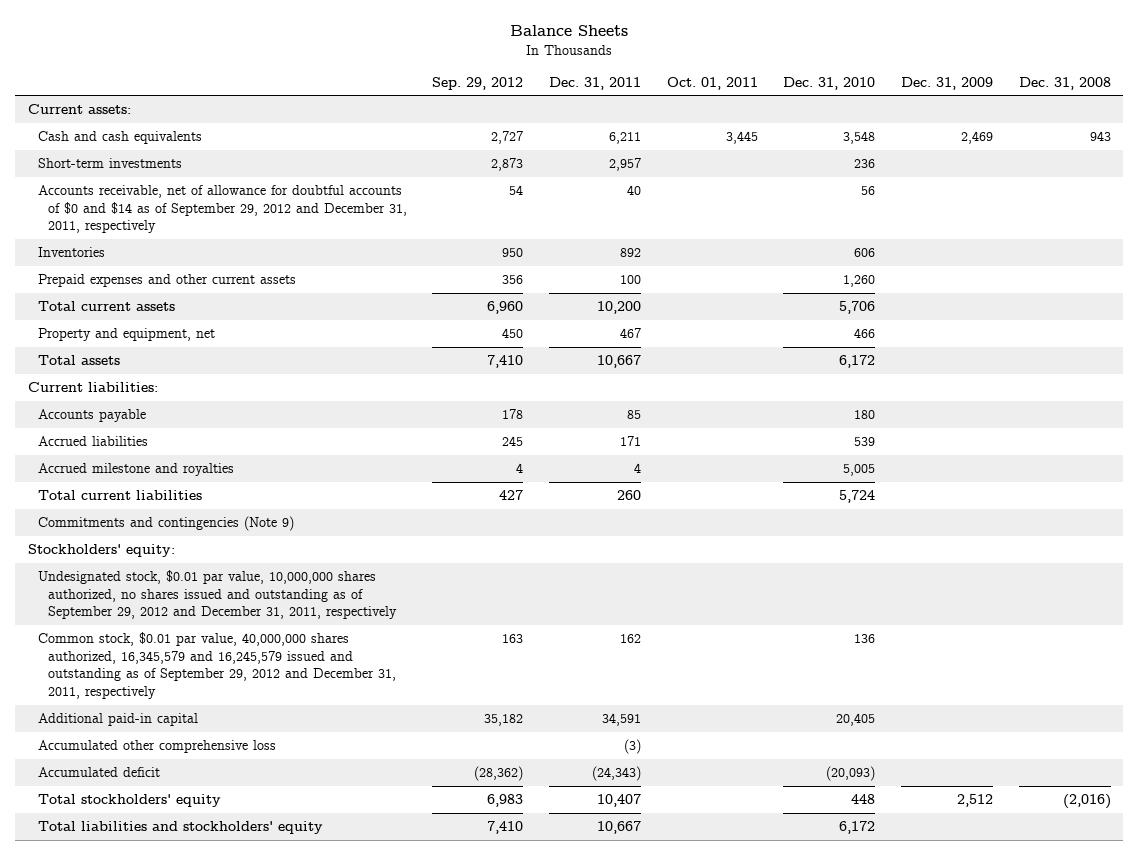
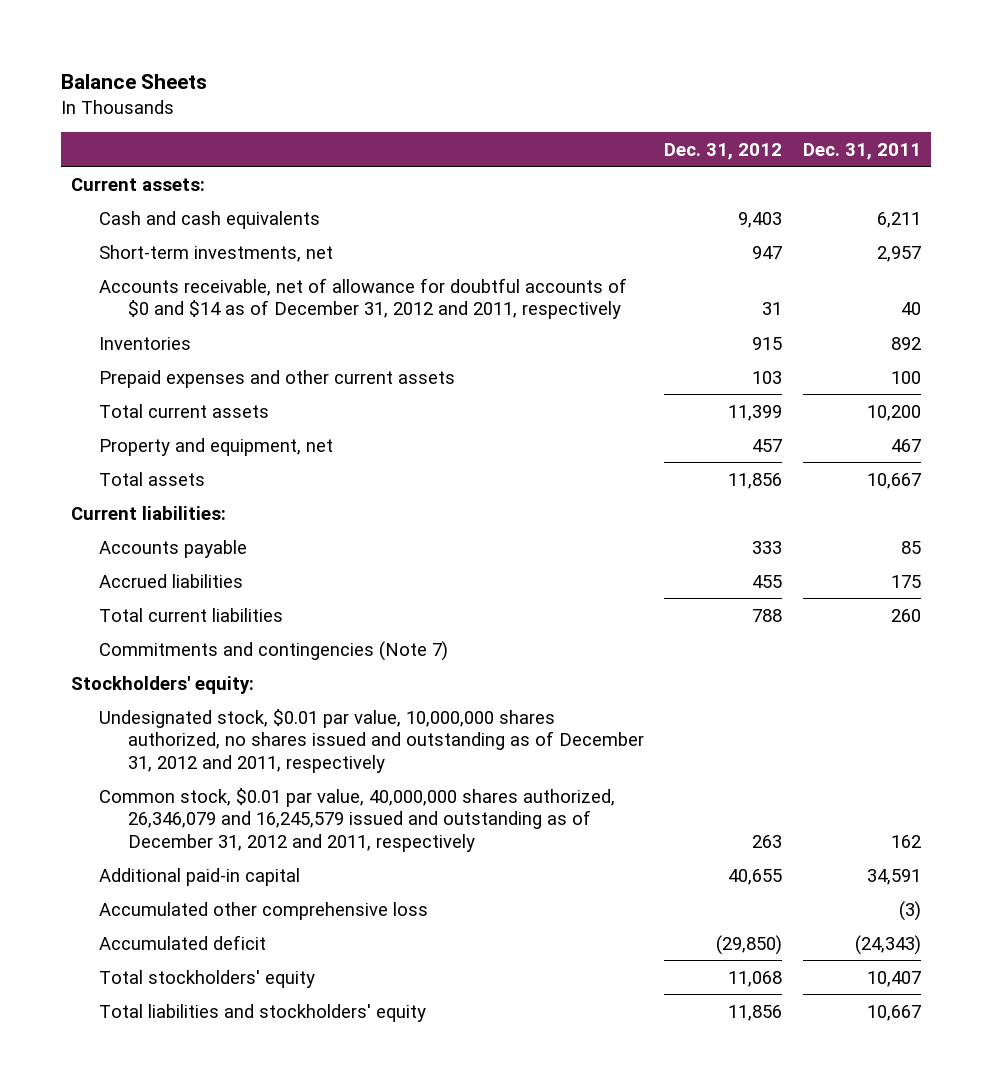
[432,76,524,90] Sep. 29, 2012 -> none
[666,76,758,90] Oct. 01, 2011 -> none
[783,76,876,90] Dec. 31, 2010 -> none
[900,76,993,90] Dec. 31, 2009 -> none
[1018,76,1111,90] Dec. 31, 2008 -> none
none -> [664,142,783,160] Dec. 31, 2012
[37,158,182,169] Short-term investments -> [99,244,334,262] Short-term investments, net
[37,185,407,234] Accounts receivable, net of allowance for doubtful accounts of $0 and $14 as of September 29, 2012 and December 31, 2011, respectively -> [99,277,628,320] Accounts receivable, net of allowance for doubtful accounts of $0 and $14 as of December 31, 2012 and 2011, respectively
[37,463,234,477] Accrued milestone and royalties -> none
[620,436,642,447] 171 -> [890,574,921,588] 175
[37,516,294,532] Commitments and contingencies (Note 9) -> [99,640,449,661] Commitments and contingencies (Note 7)
[37,570,397,620] Undesignated stock, $0.01 par value, 10,000,000 shares authorized, no shares issued and outstanding as of September 29, 2012 and December 31, 2011, respectively -> [99,708,644,773] Undesignated stock, $0.01 par value, 10,000,000 shares authorized, no shares issued and outstanding as of December 31, 2012 and 2011, respectively
[37,632,396,699] Common stock, $0.01 par value, 40,000,000 shares authorized, 16,345,579 and 16,245,579 issued and outstanding as of September 29, 2012 and December 31, 2011, respectively -> [99,787,616,852] Common stock, $0.01 par value, 40,000,000 shares authorized, 26,346,079 and 16,245,579 issued and outstanding as of December 31, 2012 and 2011, respectively

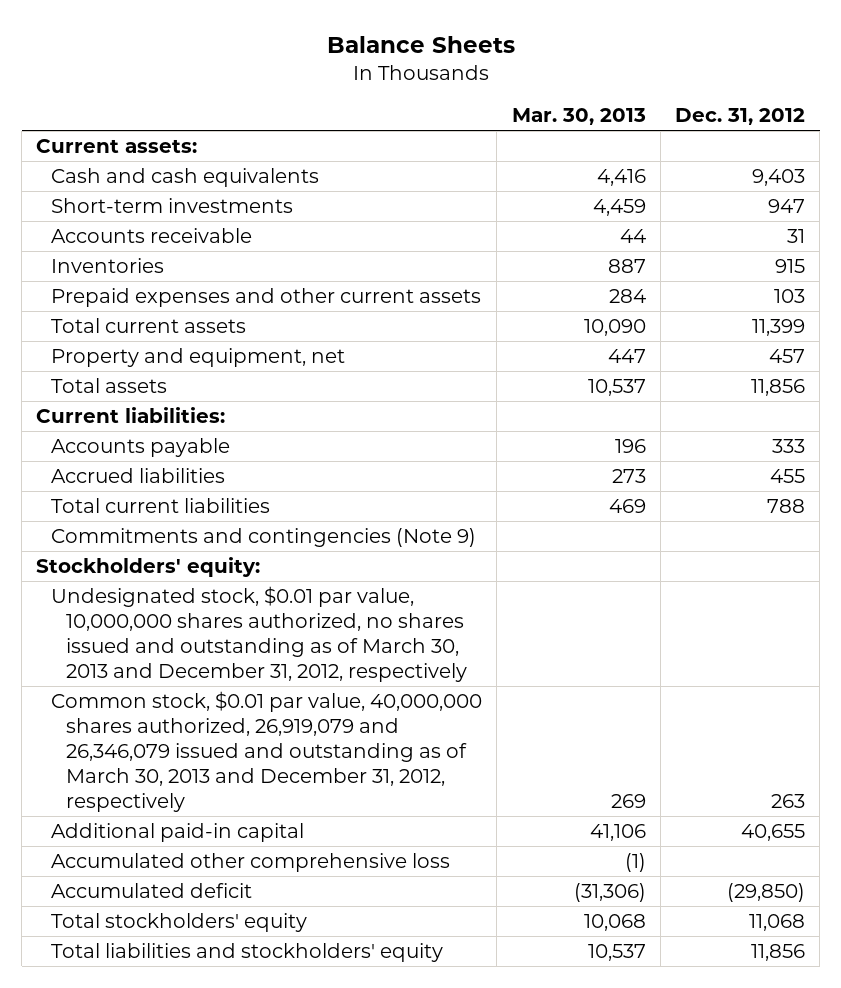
[802,142,921,160] Dec. 31, 2011 -> none
none -> [511,108,646,126] Mar. 30, 2013
[99,244,334,262] Short-term investments, net -> [51,198,294,214] Short-term investments
[99,277,628,320] Accounts receivable, net of allowance for doubtful accounts of $0 and $14 as of December 31, 2012 and 2011, respectively -> [51,228,253,244] Accounts receivable
[99,640,449,661] Commitments and contingencies (Note 7) -> [51,528,477,548] Commitments and contingencies (Note 9)
[99,708,644,773] Undesignated stock, $0.01 par value, 10,000,000 shares authorized, no shares issued and outstanding as of December 31, 2012 and 2011, respectively -> [51,586,467,683] Undesignated stock, $0.01 par value, 10,000,000 shares authorized, no shares issued and outstanding as of March 30, 2013 and December 31, 2012, respectively
[99,787,616,852] Common stock, $0.01 par value, 40,000,000 shares authorized, 26,346,079 and 16,245,579 issued and outstanding as of December 31, 2012 and 2011, respectively -> [51,691,483,813] Common stock, $0.01 par value, 40,000,000 shares authorized, 26,919,079 and 26,346,079 issued and outstanding as of March 30, 2013 and December 31, 2012, respectively

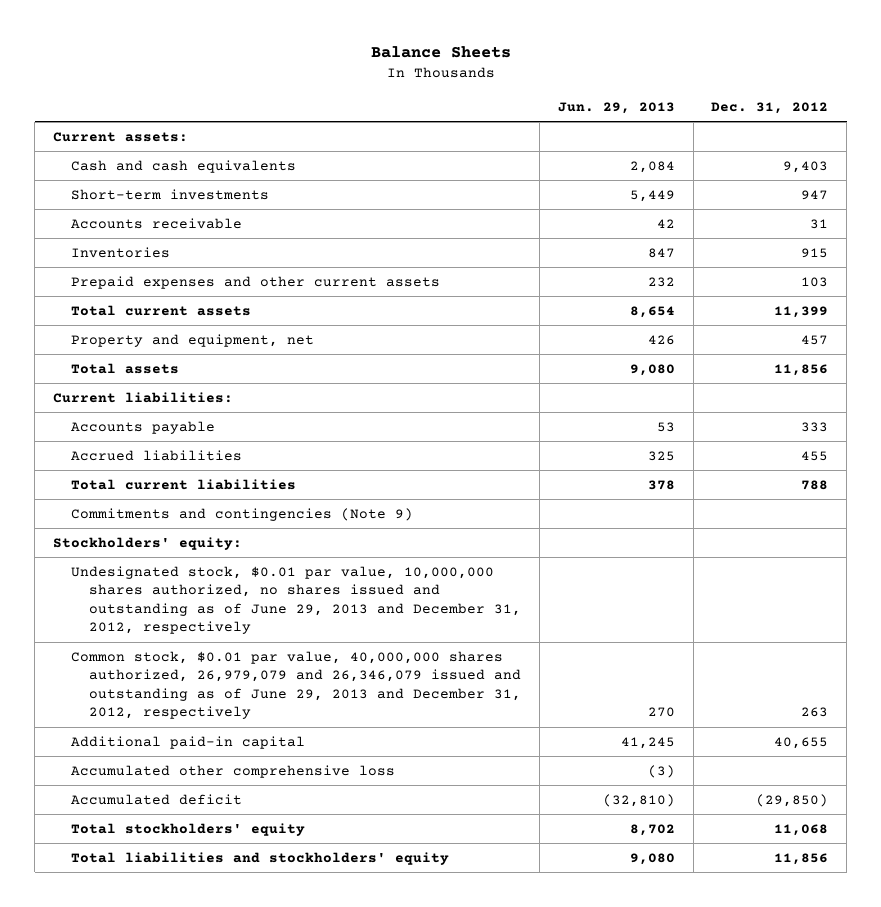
[511,108,646,126] Mar. 30, 2013 -> none
none -> [557,101,675,114] Jun. 29, 2013
[51,586,467,683] Undesignated stock, $0.01 par value, 10,000,000 shares authorized, no shares issued and outstanding as of March 30, 2013 and December 31, 2012, respectively -> [71,565,522,635] Undesignated stock, $0.01 par value, 10,000,000 shares authorized, no shares issued and outstanding as of June 29, 2013 and December 31, 2012, respectively
[51,691,483,813] Common stock, $0.01 par value, 40,000,000 shares authorized, 26,919,079 and 26,346,079 issued and outstanding as of March 30, 2013 and December 31, 2012, respectively -> [71,650,522,720] Common stock, $0.01 par value, 40,000,000 shares authorized, 26,979,079 and 26,346,079 issued and outstanding as of June 29, 2013 and December 31, 2012, respectively

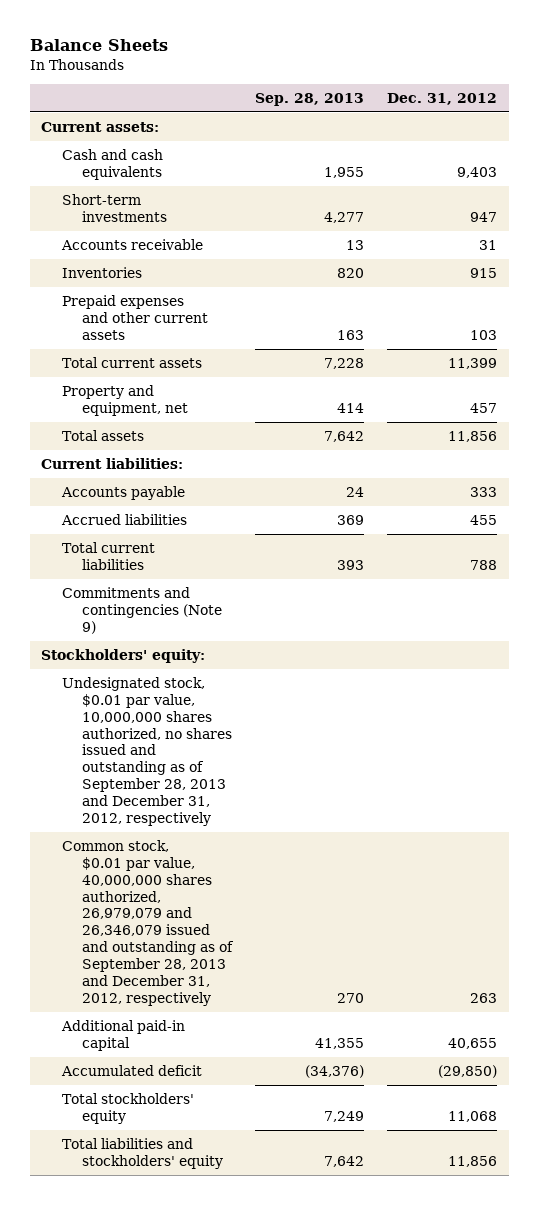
[557,101,675,114] Jun. 29, 2013 -> none
none -> [255,92,365,106] Sep. 28, 2013
[71,565,522,635] Undesignated stock, $0.01 par value, 10,000,000 shares authorized, no shares issued and outstanding as of June 29, 2013 and December 31, 2012, respectively -> [61,676,233,826] Undesignated stock, $0.01 par value, 10,000,000 shares authorized, no shares issued and outstanding as of September 28, 2013 and December 31, 2012, respectively
[71,650,522,720] Common stock, $0.01 par value, 40,000,000 shares authorized, 26,979,079 and 26,346,079 issued and outstanding as of June 29, 2013 and December 31, 2012, respectively -> [61,839,235,1006] Common stock, $0.01 par value, 40,000,000 shares authorized, 26,979,079 and 26,346,079 issued and outstanding as of September 28, 2013 and December 31, 2012, respectively
[71,764,396,778] Accumulated other comprehensive loss -> none

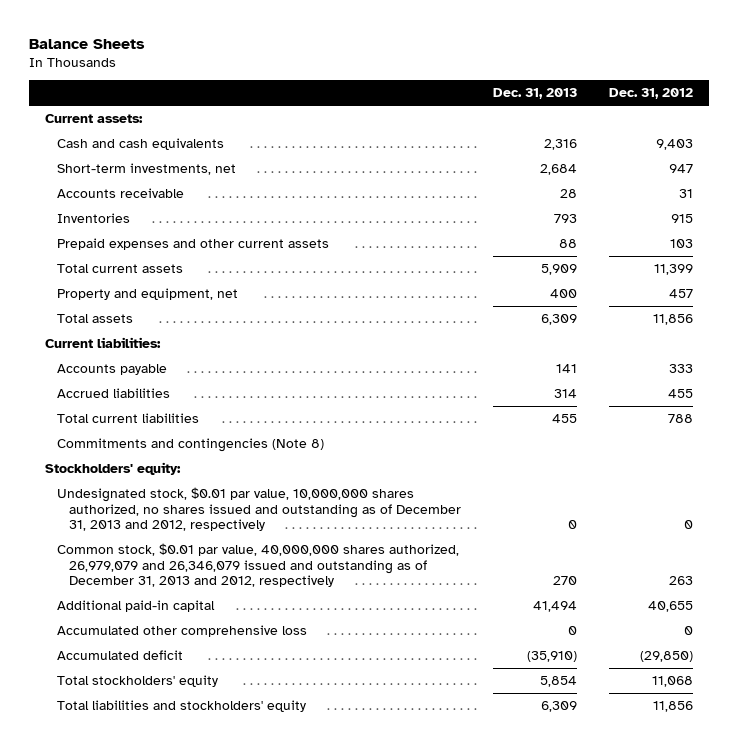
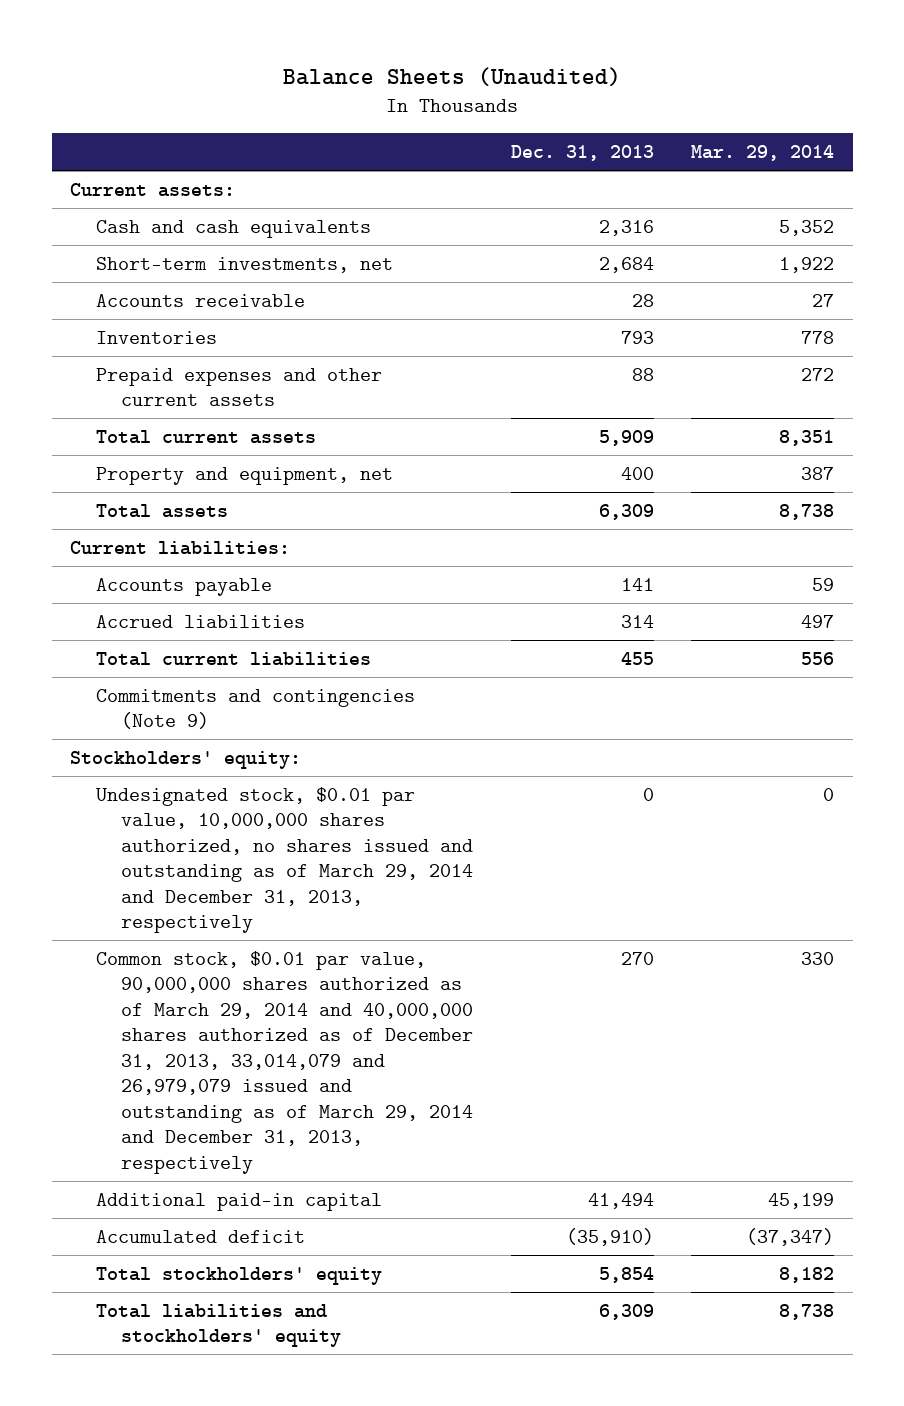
[28,39,145,50] Balance Sheets -> [283,67,622,87] Balance Sheets (Unaudited)
[609,88,694,100] Dec. 31, 2012 -> none
none -> [691,144,835,161] Mar. 29, 2014
[56,437,324,452] Commitments and contingencies (Note 8) -> [95,688,415,730] Commitments and contingencies (Note 9)
[56,486,462,532] Undesignated stock, $0.01 par value, 10,000,000 shares authorized, no shares issued and outstanding as of December 31, 2013 and 2012, respectively -> [95,786,474,934] Undesignated stock, $0.01 par value, 10,000,000 shares authorized, no shares issued and outstanding as of March 29, 2014 and December 31, 2013, respectively
[56,542,459,588] Common stock, $0.01 par value, 40,000,000 shares authorized, 26,979,079 and 26,346,079 issued and outstanding as of December 31, 2013 and 2012, respectively -> [95,950,474,1174] Common stock, $0.01 par value, 90,000,000 shares authorized as of March 29, 2014 and 40,000,000 shares authorized as of December 31, 2013, 33,014,079 and 26,979,079 issued and outstanding as of March 29, 2014 and December 31, 2013, respectively
[56,624,307,637] Accumulated other comprehensive loss -> none

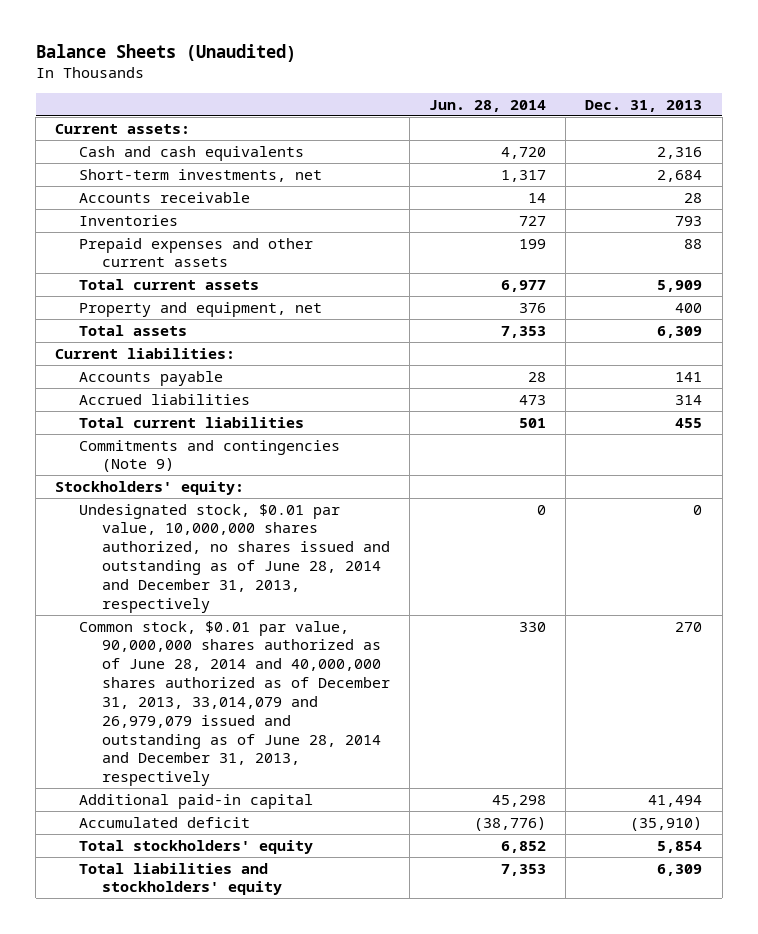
[691,144,835,161] Mar. 29, 2014 -> none
none -> [429,99,547,112] Jun. 28, 2014
[95,786,474,934] Undesignated stock, $0.01 par value, 10,000,000 shares authorized, no shares issued and outstanding as of March 29, 2014 and December 31, 2013, respectively -> [78,503,391,613] Undesignated stock, $0.01 par value, 10,000,000 shares authorized, no shares issued and outstanding as of June 28, 2014 and December 31, 2013, respectively
[95,950,474,1174] Common stock, $0.01 par value, 90,000,000 shares authorized as of March 29, 2014 and 40,000,000 shares authorized as of December 31, 2013, 33,014,079 and 26,979,079 issued and outstanding as of March 29, 2014 and December 31, 2013, respectively -> [78,620,391,787] Common stock, $0.01 par value, 90,000,000 shares authorized as of June 28, 2014 and 40,000,000 shares authorized as of December 31, 2013, 33,014,079 and 26,979,079 issued and outstanding as of June 28, 2014 and December 31, 2013, respectively

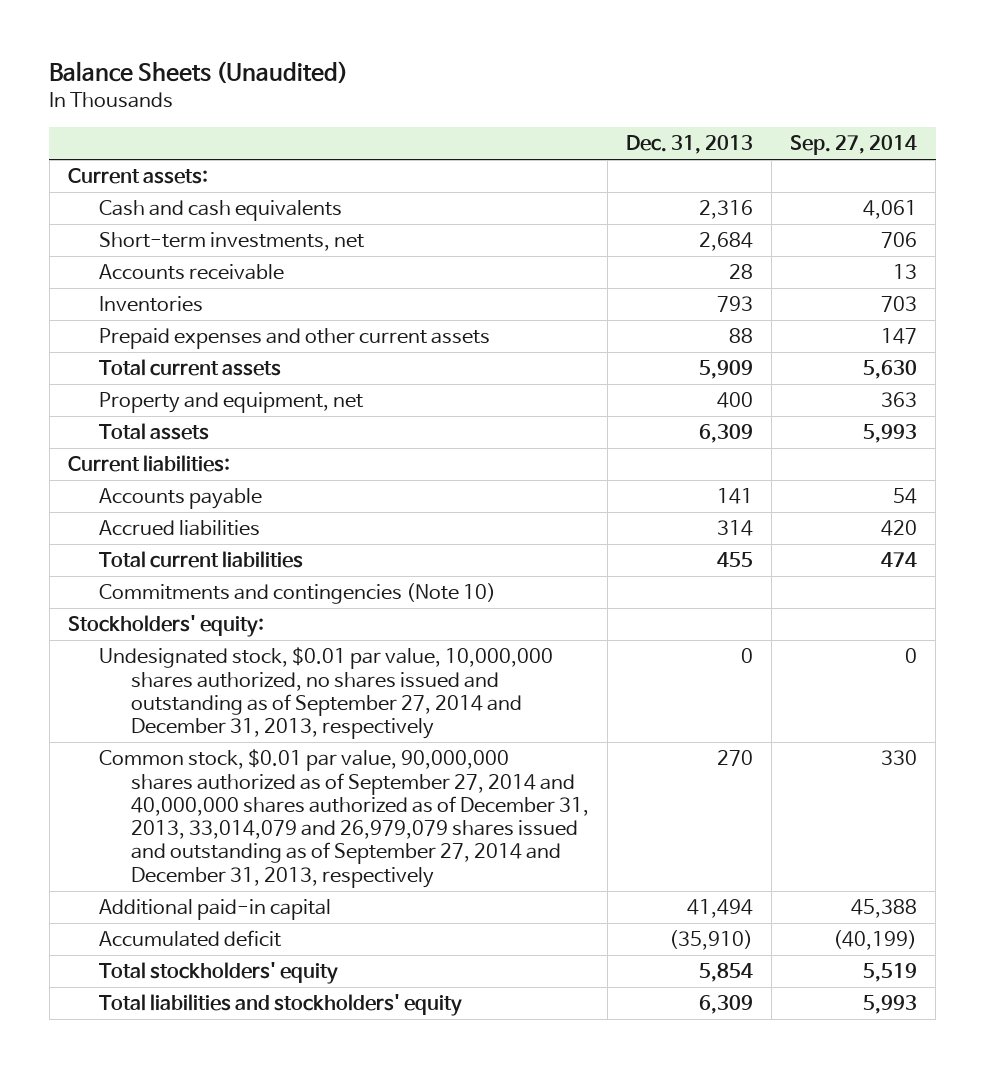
[429,99,547,112] Jun. 28, 2014 -> none
none -> [789,135,917,156] Sep. 27, 2014
[78,439,340,473] Commitments and contingencies (Note 9) -> [99,583,497,605] Commitments and contingencies (Note 10)
[78,503,391,613] Undesignated stock, $0.01 par value, 10,000,000 shares authorized, no shares issued and outstanding as of June 28, 2014 and December 31, 2013, respectively -> [99,647,554,740] Undesignated stock, $0.01 par value, 10,000,000 shares authorized, no shares issued and outstanding as of September 27, 2014 and December 31, 2013, respectively
[78,620,391,787] Common stock, $0.01 par value, 90,000,000 shares authorized as of June 28, 2014 and 40,000,000 shares authorized as of December 31, 2013, 33,014,079 and 26,979,079 issued and outstanding as of June 28, 2014 and December 31, 2013, respectively -> [99,749,589,888] Common stock, $0.01 par value, 90,000,000 shares authorized as of September 27, 2014 and 40,000,000 shares authorized as of December 31, 2013, 33,014,079 and 26,979,079 shares issued and outstanding as of September 27, 2014 and December 31, 2013, respectively

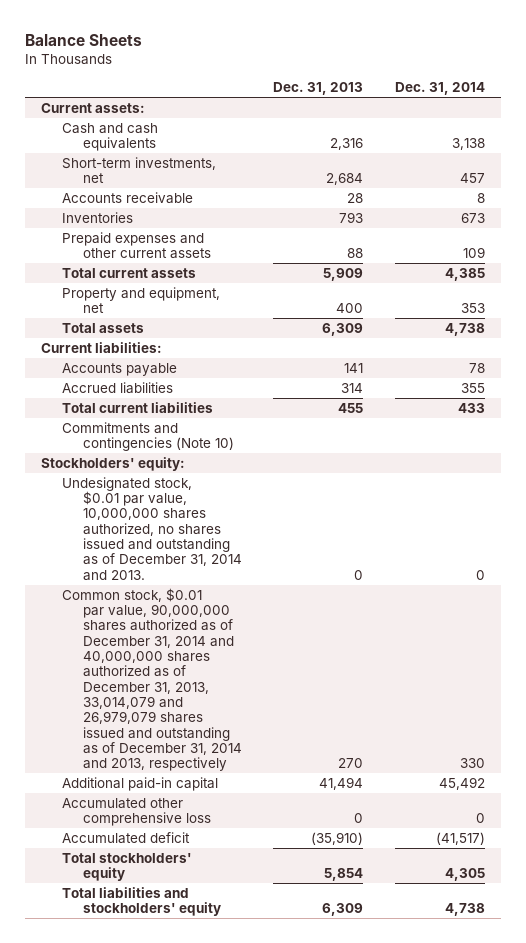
[49,61,349,85] Balance Sheets (Unaudited) -> [25,34,143,47] Balance Sheets
[789,135,917,156] Sep. 27, 2014 -> none
none -> [395,82,486,96] Dec. 31, 2014
[99,647,554,740] Undesignated stock, $0.01 par value, 10,000,000 shares authorized, no shares issued and outstanding as of September 27, 2014 and December 31, 2013, respectively -> [62,476,242,581] Undesignated stock, $0.01 par value, 10,000,000 shares authorized, no shares issued and outstanding as of December 31, 2014 and 2013.
[99,749,589,888] Common stock, $0.01 par value, 90,000,000 shares authorized as of September 27, 2014 and 40,000,000 shares authorized as of December 31, 2013, 33,014,079 and 26,979,079 shares issued and outstanding as of September 27, 2014 and December 31, 2013, respectively -> [62,587,242,772] Common stock, $0.01 par value, 90,000,000 shares authorized as of December 31, 2014 and 40,000,000 shares authorized as of December 31, 2013, 33,014,079 and 26,979,079 shares issued and outstanding as of December 31, 2014 and 2013, respectively
none -> [62,797,211,827] Accumulated other comprehensive loss

